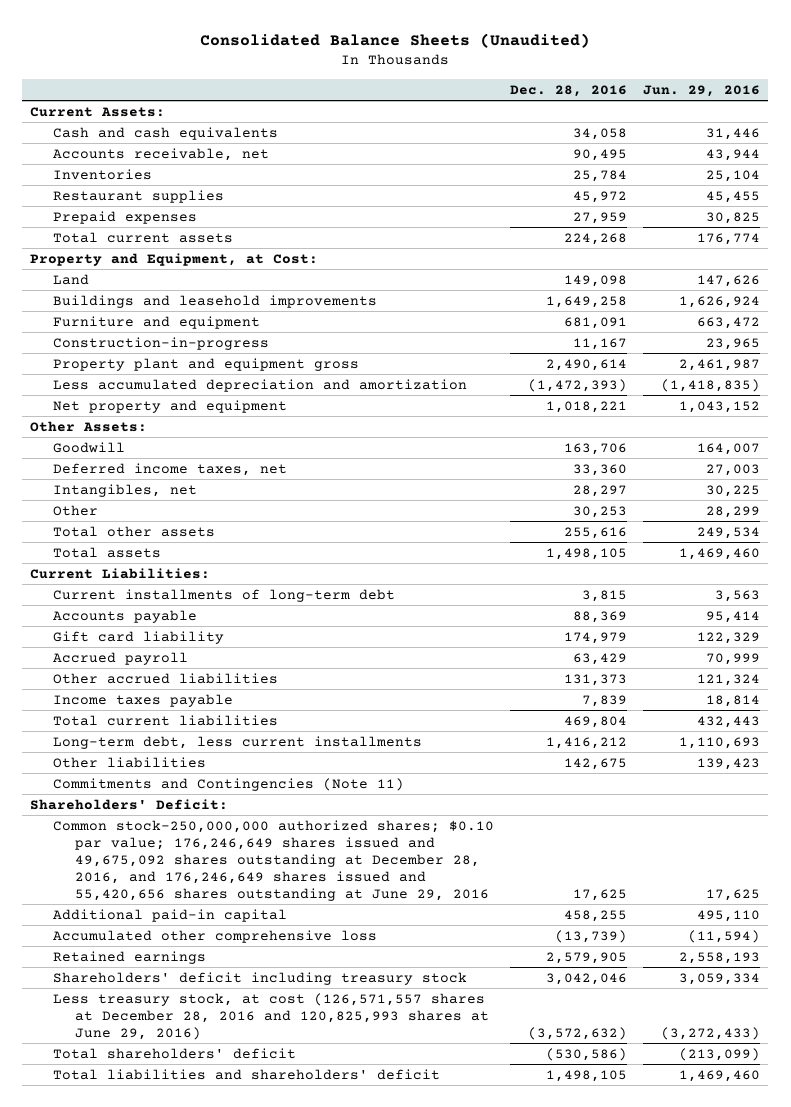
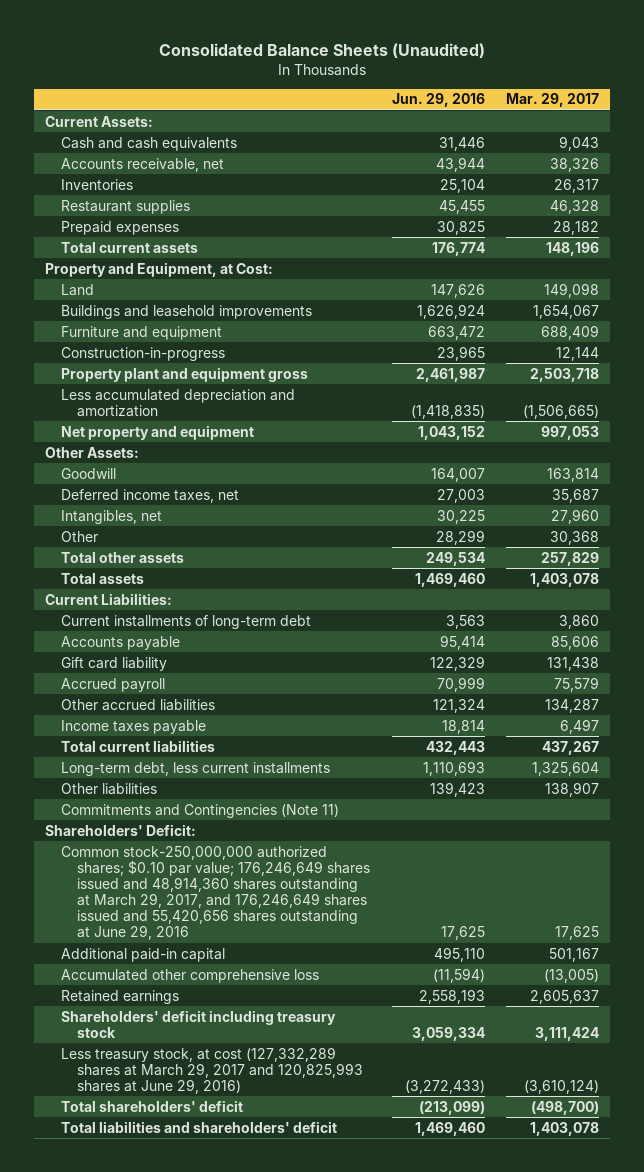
[509,84,627,97] Dec. 28, 2016 -> none
none -> [505,93,599,108] Mar. 29, 2017
[52,819,494,901] Common stock-250,000,000 authorized shares; $0.10 par value; 176,246,649 shares issued and 49,675,092 shares outstanding at December 28, 2016, and 176,246,649 shares issued and 55,420,656 shares outstanding at June 29, 2016 -> [61,845,371,941] Common stock-250,000,000 authorized shares; $0.10 par value; 176,246,649 shares issued and 48,914,360 shares outstanding at March 29, 2017, and 176,246,649 shares issued and 55,420,656 shares outstanding at June 29, 2016
[52,992,490,1040] Less treasury stock, at cost (126,571,557 shares at December 28, 2016 and 120,825,993 shares at June 29, 2016) -> [61,1046,364,1094] Less treasury stock, at cost (127,332,289 shares at March 29, 2017 and 120,825,993 shares at June 29, 2016)

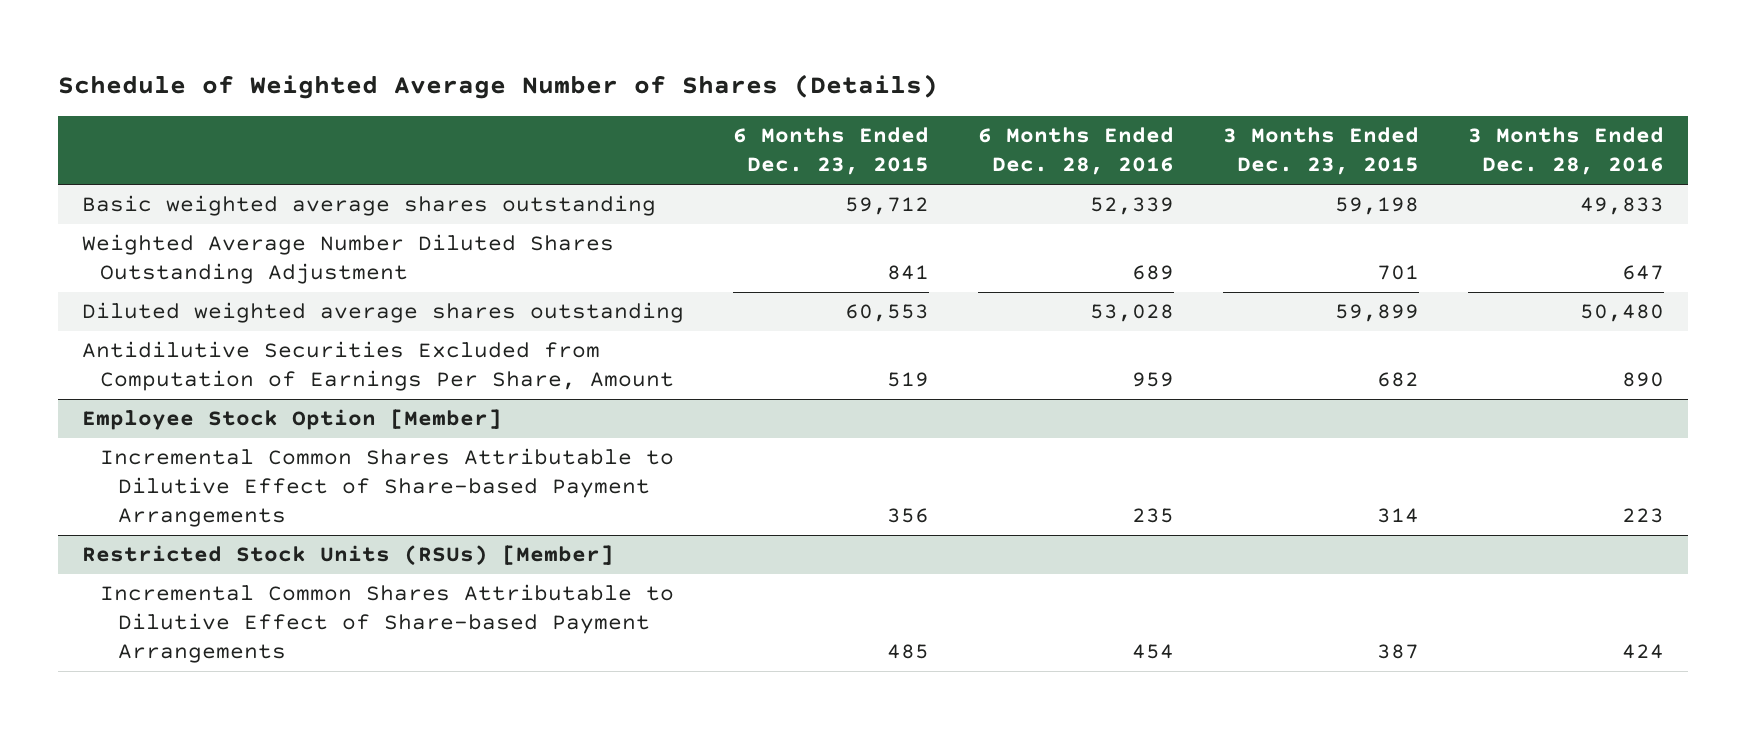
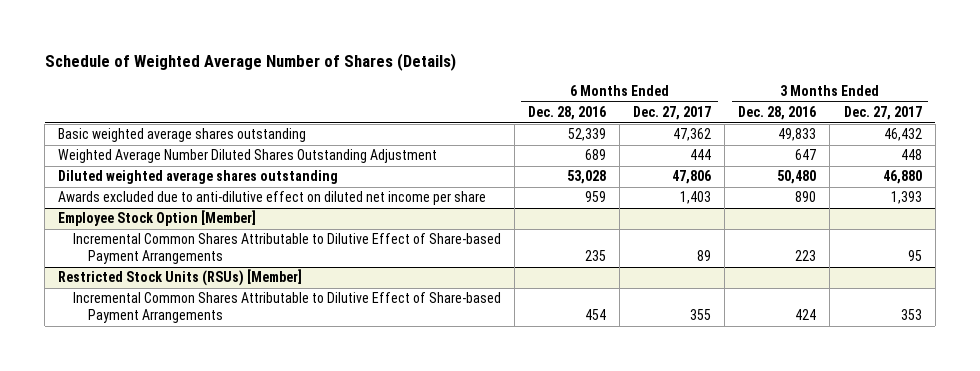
[733,127,930,176] 6 Months Ended Dec. 23, 2015 -> none
[1222,127,1419,176] 3 Months Ended Dec. 23, 2015 -> none
none -> [633,106,712,121] Dec. 27, 2017
none -> [843,106,922,121] Dec. 27, 2017
[82,341,675,392] Antidilutive Securities Excluded from Computation of Earnings Per Share, Amount -> [58,191,487,206] Awards excluded due to anti-dilutive effect on diluted net income per share

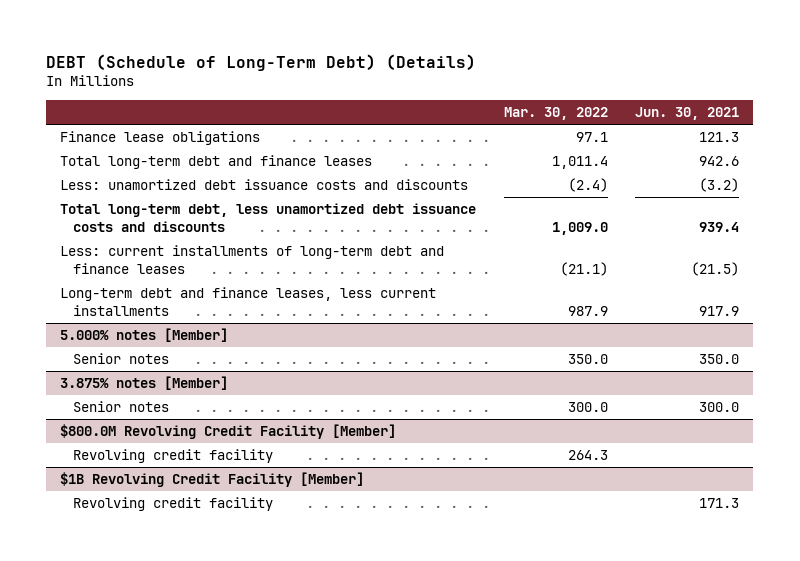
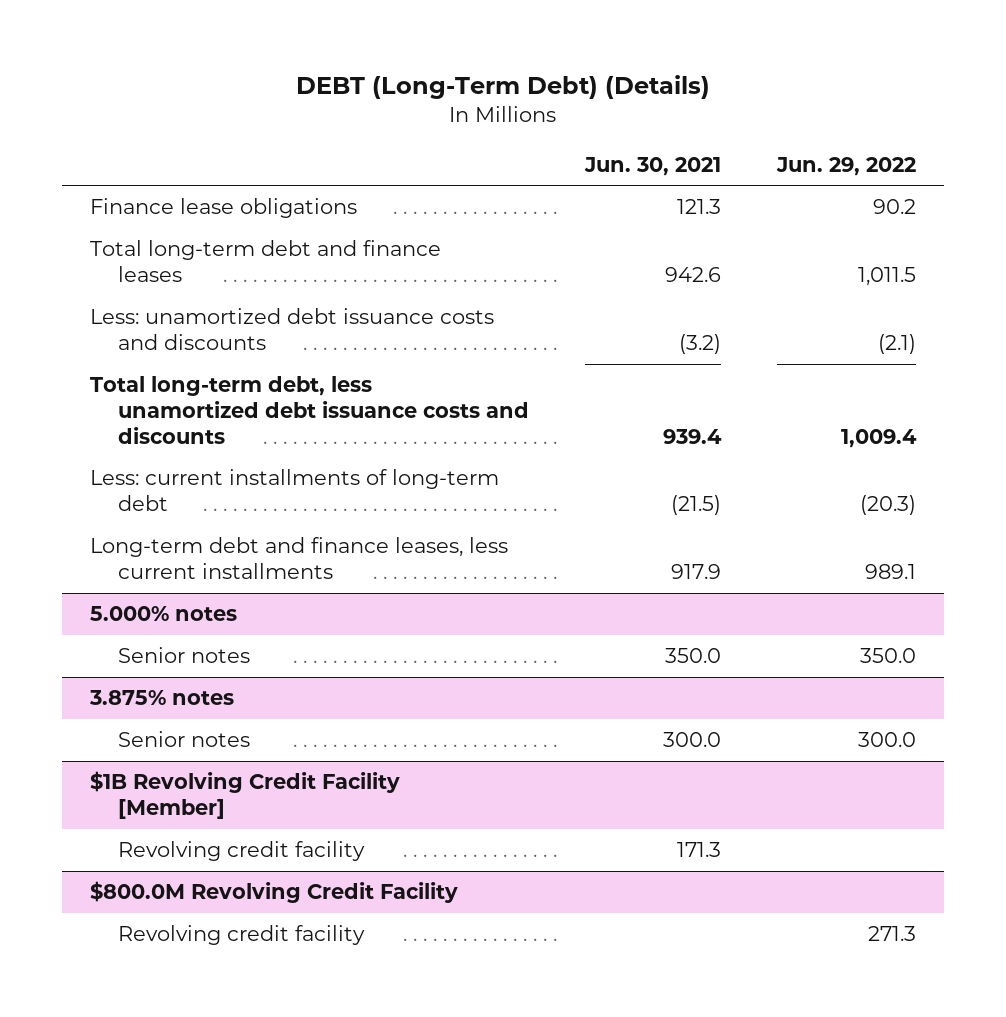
[46,53,477,71] DEBT (Schedule of Long-Term Debt) (Details) -> [295,75,710,100] DEBT (Long-Term Debt) (Details)
[503,107,608,121] Mar. 30, 2022 -> none
none -> [775,156,916,176] Jun. 29, 2022
[60,245,445,274] Less: current installments of long-term debt and finance leases -> [89,469,499,511] Less: current installments of long-term debt
[60,328,229,343] 5.000% notes [Member] -> [89,606,237,622] 5.000% notes
[60,376,229,391] 3.875% notes [Member] -> [88,690,234,706] 3.875% notes
[60,424,397,440] $800.0M Revolving Credit Facility [Member] -> none
[72,449,273,464] Revolving credit facility -> none
none -> [89,881,458,904] $800.0M Revolving Credit Facility
none -> [118,925,366,946] Revolving credit facility

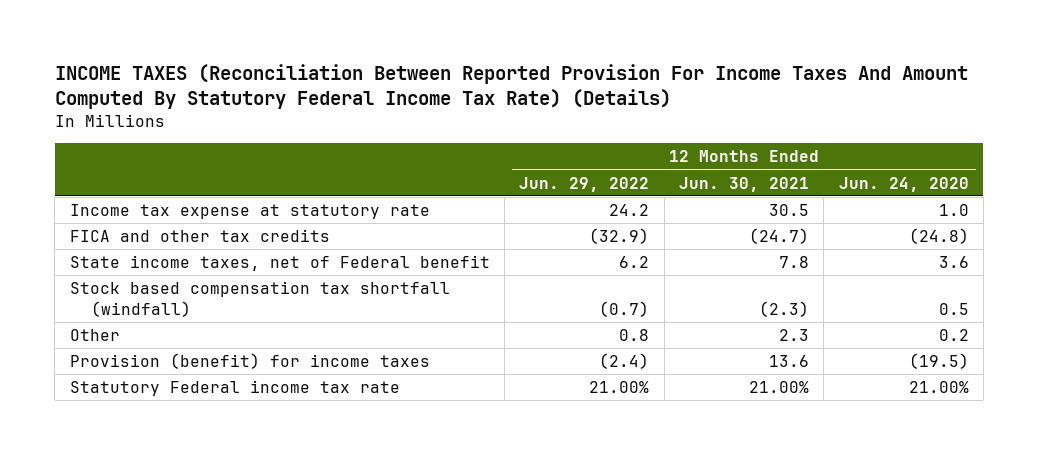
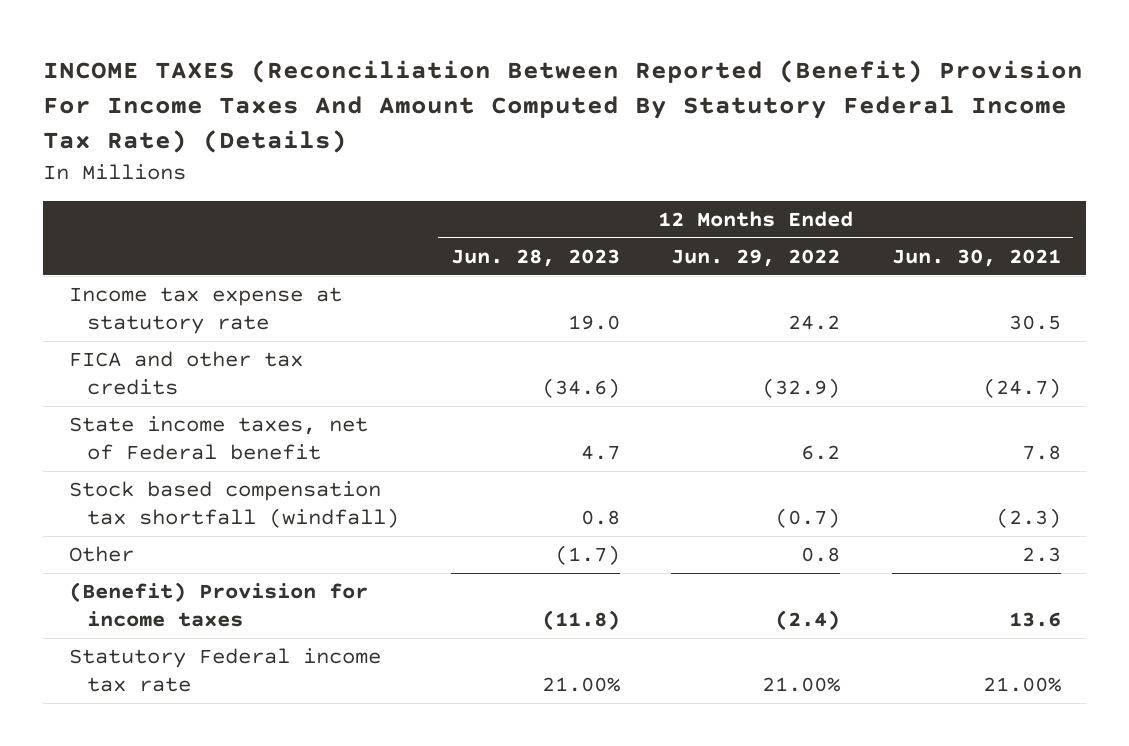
[54,63,968,110] INCOME TAXES (Reconciliation Between Reported Provision For Income Taxes And Amount Computed By Statutory Federal Income Tax Rate) (Details) -> [43,60,1084,154] INCOME TAXES (Reconciliation Between Reported (Benefit) Provision For Income Taxes And Amount Computed By Statutory Federal Income Tax Rate) (Details)
[838,176,969,192] Jun. 24, 2020 -> none
none -> [450,248,620,267] Jun. 28, 2023
[69,353,430,370] Provision (benefit) for income taxes -> [68,582,368,627] (Benefit) Provision for income taxes

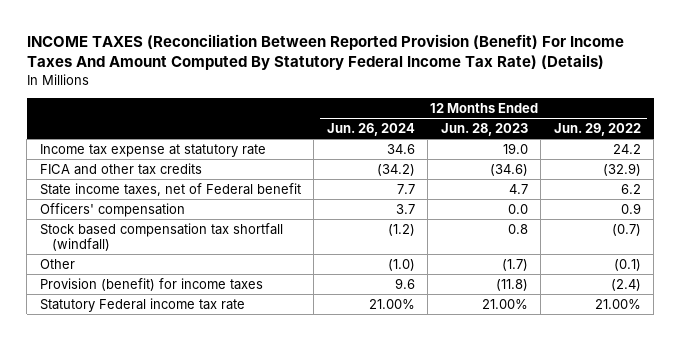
[43,60,1084,154] INCOME TAXES (Reconciliation Between Reported (Benefit) Provision For Income Taxes And Amount Computed By Statutory Federal Income Tax Rate) (Details) -> [26,33,624,71] INCOME TAXES (Reconciliation Between Reported Provision (Benefit) For Income Taxes And Amount Computed By Statutory Federal Income Tax Rate) (Details)
[891,248,1061,267] Jun. 30, 2021 -> none
none -> [326,122,415,136] Jun. 26, 2024
none -> [39,202,185,217] Officers' compensation
[801,547,841,563] 0.8 -> [613,258,641,271] (0.1)
[68,582,368,627] (Benefit) Provision for income taxes -> [39,277,263,291] Provision (benefit) for income taxes

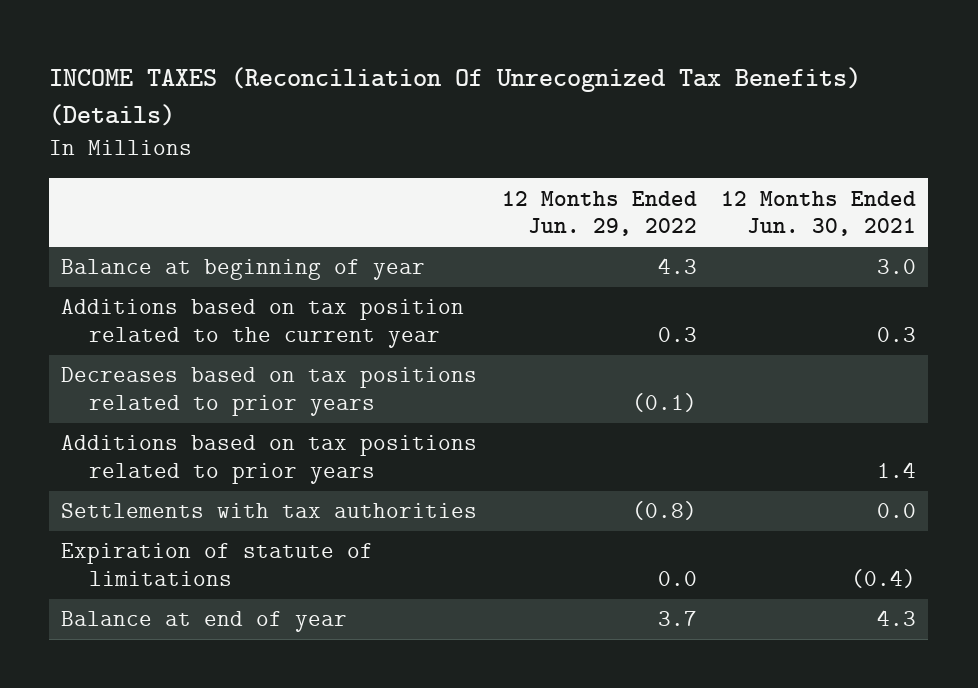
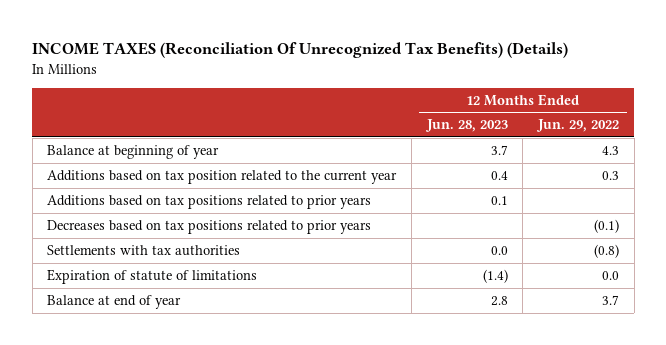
[721,190,917,237] 12 Months Ended Jun. 30, 2021 -> none
none -> [424,119,508,133] Jun. 28, 2023
[61,367,478,416] Decreases based on tax positions related to prior years -> [47,219,372,234] Decreases based on tax positions related to prior years

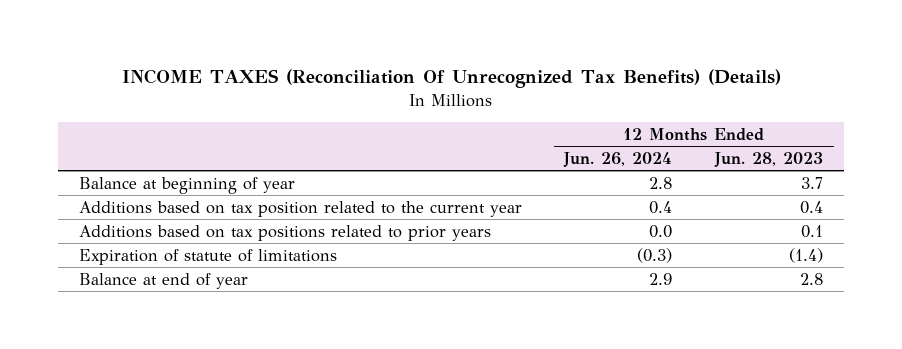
[535,119,619,133] Jun. 29, 2022 -> none
none -> [563,151,673,167] Jun. 26, 2024
[47,219,372,234] Decreases based on tax positions related to prior years -> none
[47,244,241,256] Settlements with tax authorities -> none

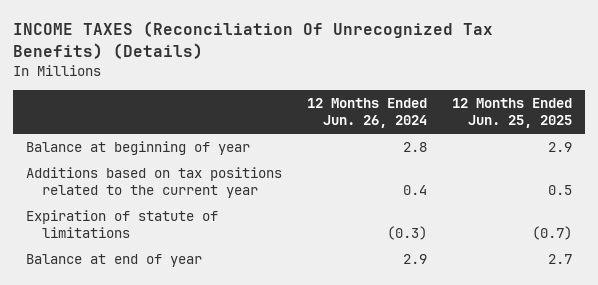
[713,151,823,167] Jun. 28, 2023 -> none
none -> [452,98,573,129] 12 Months Ended Jun. 25, 2025
[78,224,491,241] Additions based on tax positions related to prior years -> none
[78,200,522,217] Additions based on tax position related to the current year -> [26,167,283,199] Additions based on tax positions related to the current year

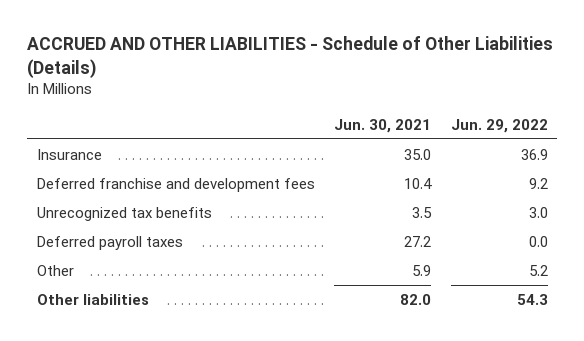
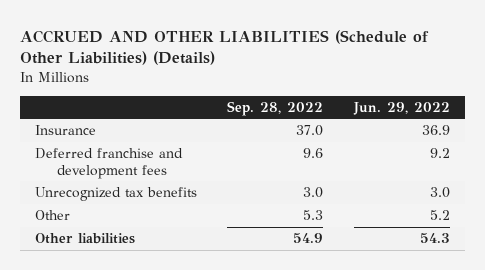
[26,36,553,78] ACCRUED AND OTHER LIABILITIES - Schedule of Other Liabilities (Details) -> [20,29,430,66] ACCRUED AND OTHER LIABILITIES (Schedule of Other Liabilities) (Details)
[334,118,432,133] Jun. 30, 2021 -> none
none -> [227,100,324,116] Sep. 28, 2022
[36,236,183,251] Deferred payroll taxes -> none

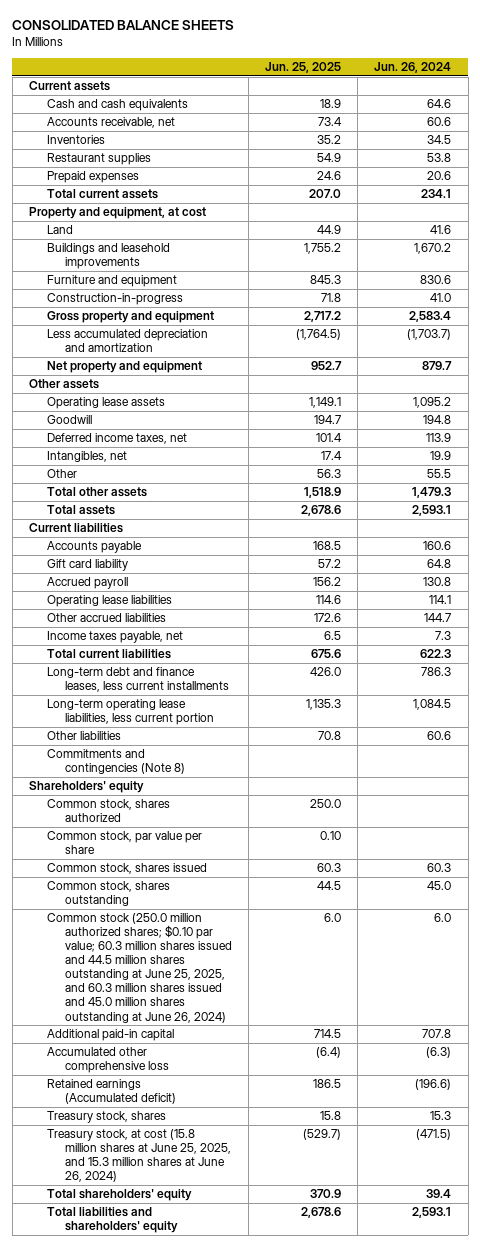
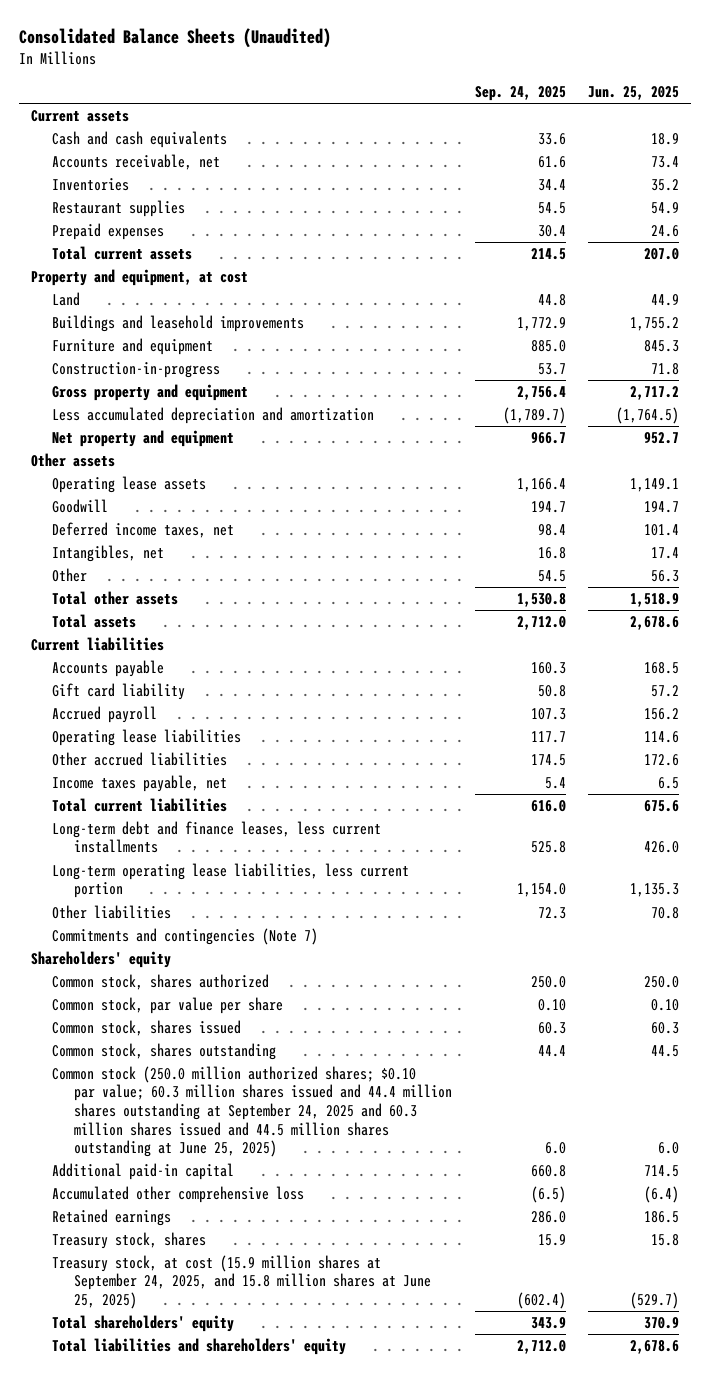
[12,20,235,31] CONSOLIDATED BALANCE SHEETS -> [19,28,332,49] Consolidated Balance Sheets (Unaudited)
[374,62,452,74] Jun. 26, 2024 -> none
none -> [474,85,566,101] Sep. 24, 2025
[46,749,186,775] Commitments and contingencies (Note 8) -> [52,927,319,945] Commitments and contingencies (Note 7)
[46,913,233,1023] Common stock (250.0 million authorized shares; $0.10 par value; 60.3 million shares issued and 44.5 million shares outstanding at June 25, 2025, and 60.3 million shares issued and 45.0 million shares outstanding at June 26, 2024) -> [52,1065,452,1158] Common stock (250.0 million authorized shares; $0.10 par value; 60.3 million shares issued and 44.4 million shares outstanding at September 24, 2025 and 60.3 million shares issued and 44.5 million shares outstanding at June 25, 2025)
[46,1079,177,1105] Retained earnings (Accumulated deficit) -> [52,1208,172,1226] Retained earnings
[46,1129,232,1183] Treasury stock, at cost (15.8 million shares at June 25, 2025, and 15.3 million shares at June 26, 2024) -> [52,1254,431,1310] Treasury stock, at cost (15.9 million shares at September 24, 2025, and 15.8 million shares at June 25, 2025)

